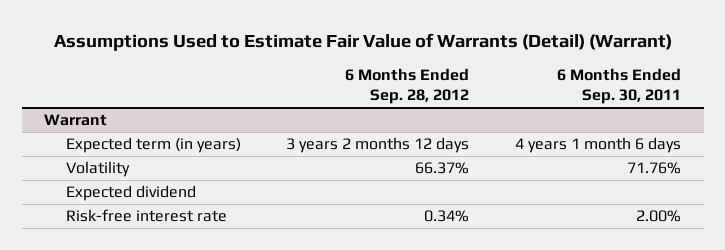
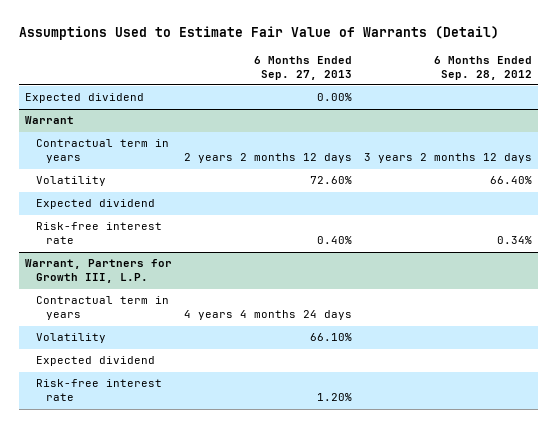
[53,32,672,51] Assumptions Used to Estimate Fair Value of Warrants (Detail) (Warrant) -> [19,25,500,40] Assumptions Used to Estimate Fair Value of Warrants (Detail)
[556,67,681,105] 6 Months Ended Sep. 30, 2011 -> none
none -> [254,55,353,80] 6 Months Ended Sep. 27, 2013
none -> [25,93,145,104] Expected dividend
[65,137,241,154] Expected term (in years) -> [35,139,169,164] Contractual term in years
[415,162,470,175] 66.37% -> [490,176,533,185] 66.40%
none -> [25,259,173,284] Warrant, Partners for Growth III, L.P.
none -> [35,296,169,321] Contractual term in years
none -> [35,333,106,344] Volatility
none -> [35,356,155,367] Expected dividend
none -> [35,379,162,402] Risk-free interest rate

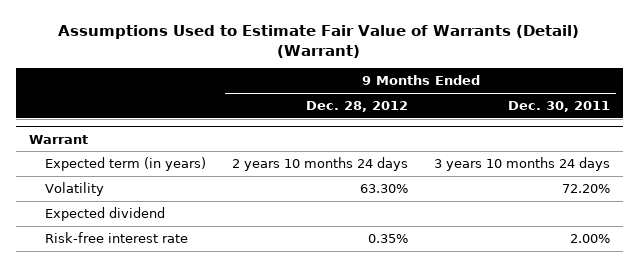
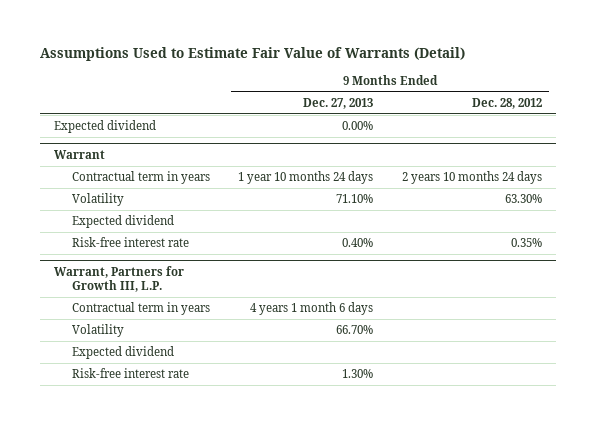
[58,24,580,58] Assumptions Used to Estimate Fair Value of Warrants (Detail) (Warrant) -> [39,46,465,61] Assumptions Used to Estimate Fair Value of Warrants (Detail)
[507,101,610,113] Dec. 30, 2011 -> none
none -> [303,97,374,109] Dec. 27, 2013
none -> [54,120,157,134] Expected dividend
[44,157,206,172] Expected term (in years) -> [71,171,210,185] Contractual term in years
none -> [54,266,185,292] Warrant, Partners for Growth III, L.P.
none -> [71,302,210,316] Contractual term in years
none -> [71,324,124,338] Volatility
none -> [71,346,174,360] Expected dividend
none -> [71,368,189,379] Risk-free interest rate

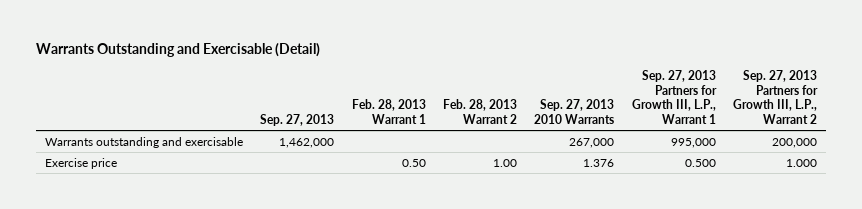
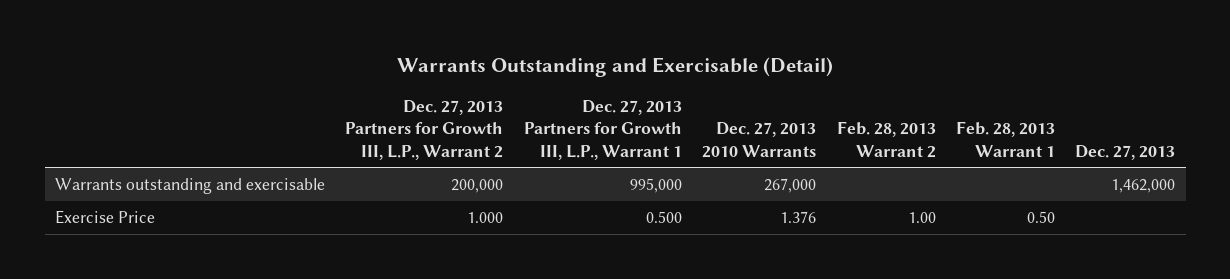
[260,113,335,126] Sep. 27, 2013 -> none
[534,99,615,124] Sep. 27, 2013 2010 Warrants -> none
[631,70,717,124] Sep. 27, 2013 Partners for Growth III, L.P., Warrant 1 -> none
[733,70,819,124] Sep. 27, 2013 Partners for Growth III, L.P., Warrant 2 -> none
none -> [345,99,504,160] Dec. 27, 2013 Partners for Growth III, L.P., Warrant 2
none -> [523,99,682,160] Dec. 27, 2013 Partners for Growth III, L.P., Warrant 1
none -> [702,122,817,158] Dec. 27, 2013 2010 Warrants
none -> [1075,144,1176,160] Dec. 27, 2013
[44,157,117,169] Exercise price -> [54,210,155,225] Exercise Price

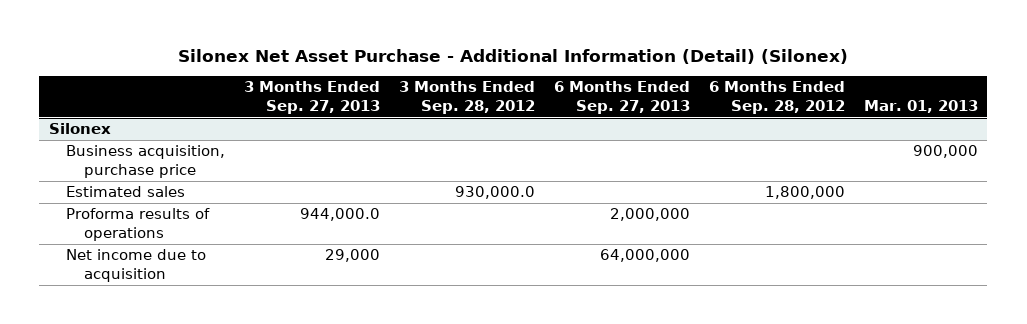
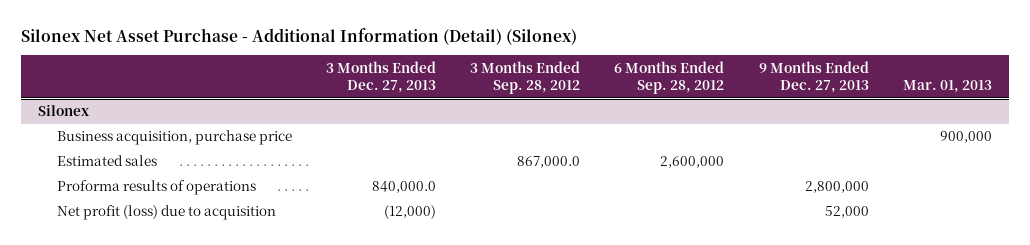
[244,81,381,114] 3 Months Ended Sep. 27, 2013 -> none
[554,81,691,114] 6 Months Ended Sep. 27, 2013 -> none
none -> [325,60,436,94] 3 Months Ended Dec. 27, 2013
none -> [758,60,869,94] 9 Months Ended Dec. 27, 2013
[455,186,536,200] 930,000.0 -> [517,156,581,169] 867,000.0
[765,186,846,200] 1,800,000 -> [660,156,725,169] 2,600,000
[66,249,207,282] Net income due to acquisition -> [56,205,276,221] Net profit (loss) due to acquisition

